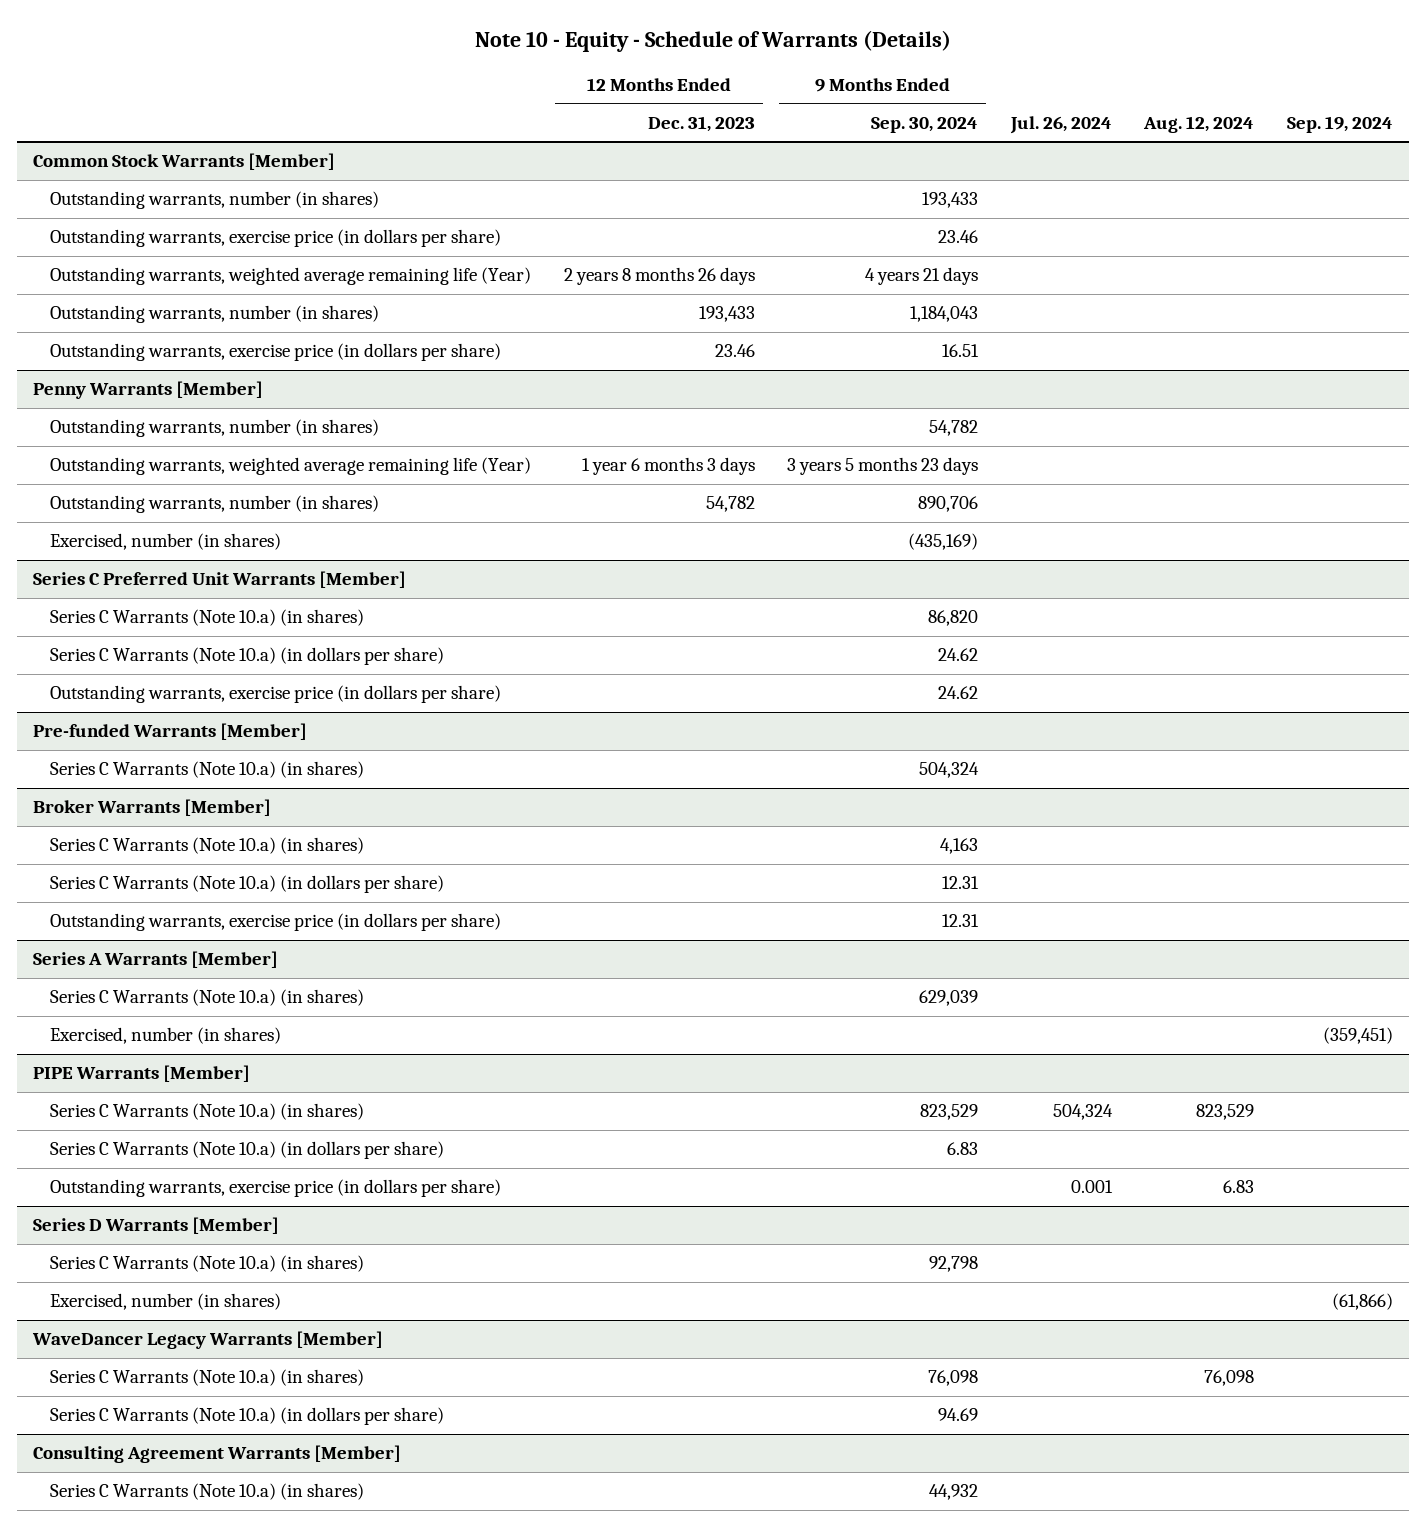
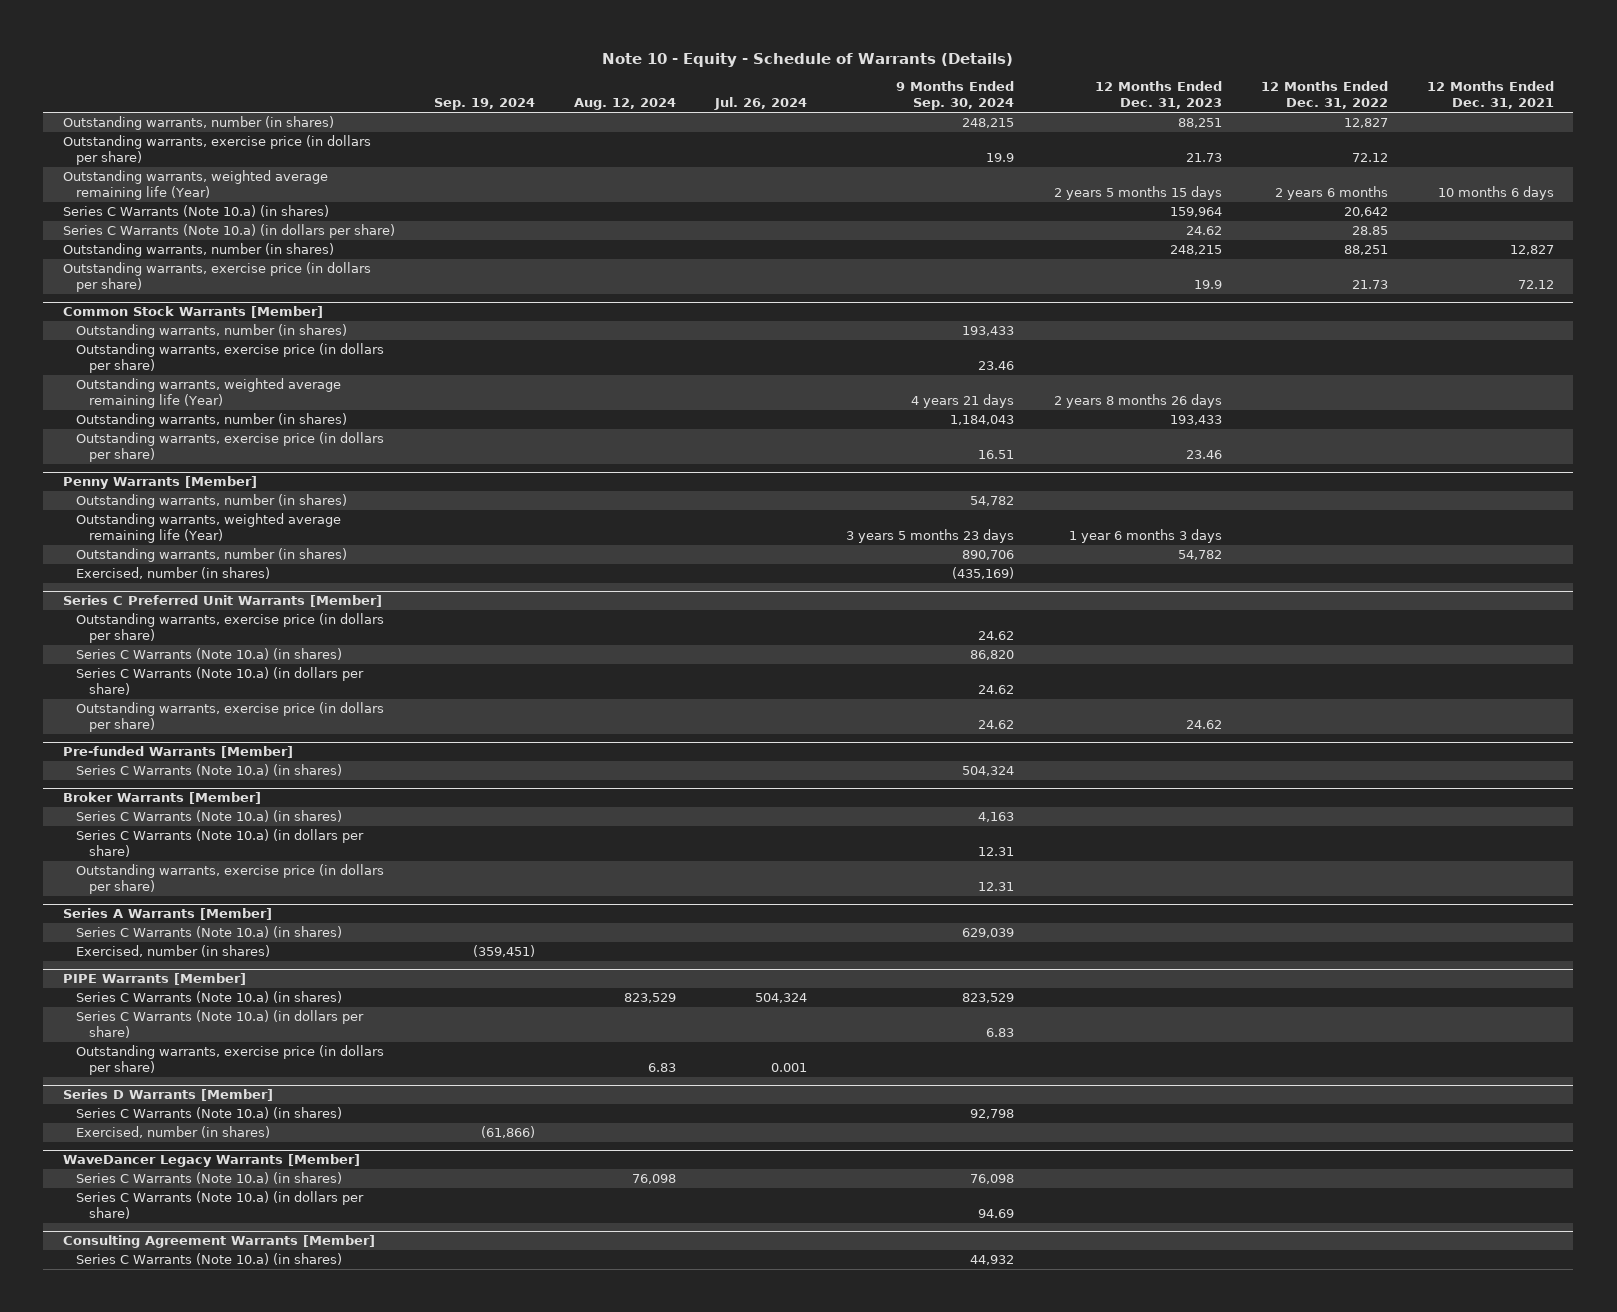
none -> [1260,81,1388,110] 12 Months Ended Dec. 31, 2022
none -> [1426,81,1554,110] 12 Months Ended Dec. 31, 2021
none -> [62,116,334,131] Outstanding warrants, number (in shares)
none -> [62,135,371,166] Outstanding warrants, exercise price (in dollars per share)
none -> [62,170,328,201] Outstanding warrants, weighted average remaining life (Year)
none -> [62,205,329,218] Series C Warrants (Note 10.a) (in shares)
none -> [62,224,395,239] Series C Warrants (Note 10.a) (in dollars per share)
none -> [62,243,334,258] Outstanding warrants, number (in shares)
none -> [62,262,371,293] Outstanding warrants, exercise price (in dollars per share)
[49,685,501,704] Outstanding warrants, exercise price (in dollars per share) -> [76,613,385,644] Outstanding warrants, exercise price (in dollars per share)
none -> [76,702,385,733] Outstanding warrants, exercise price (in dollars per share)

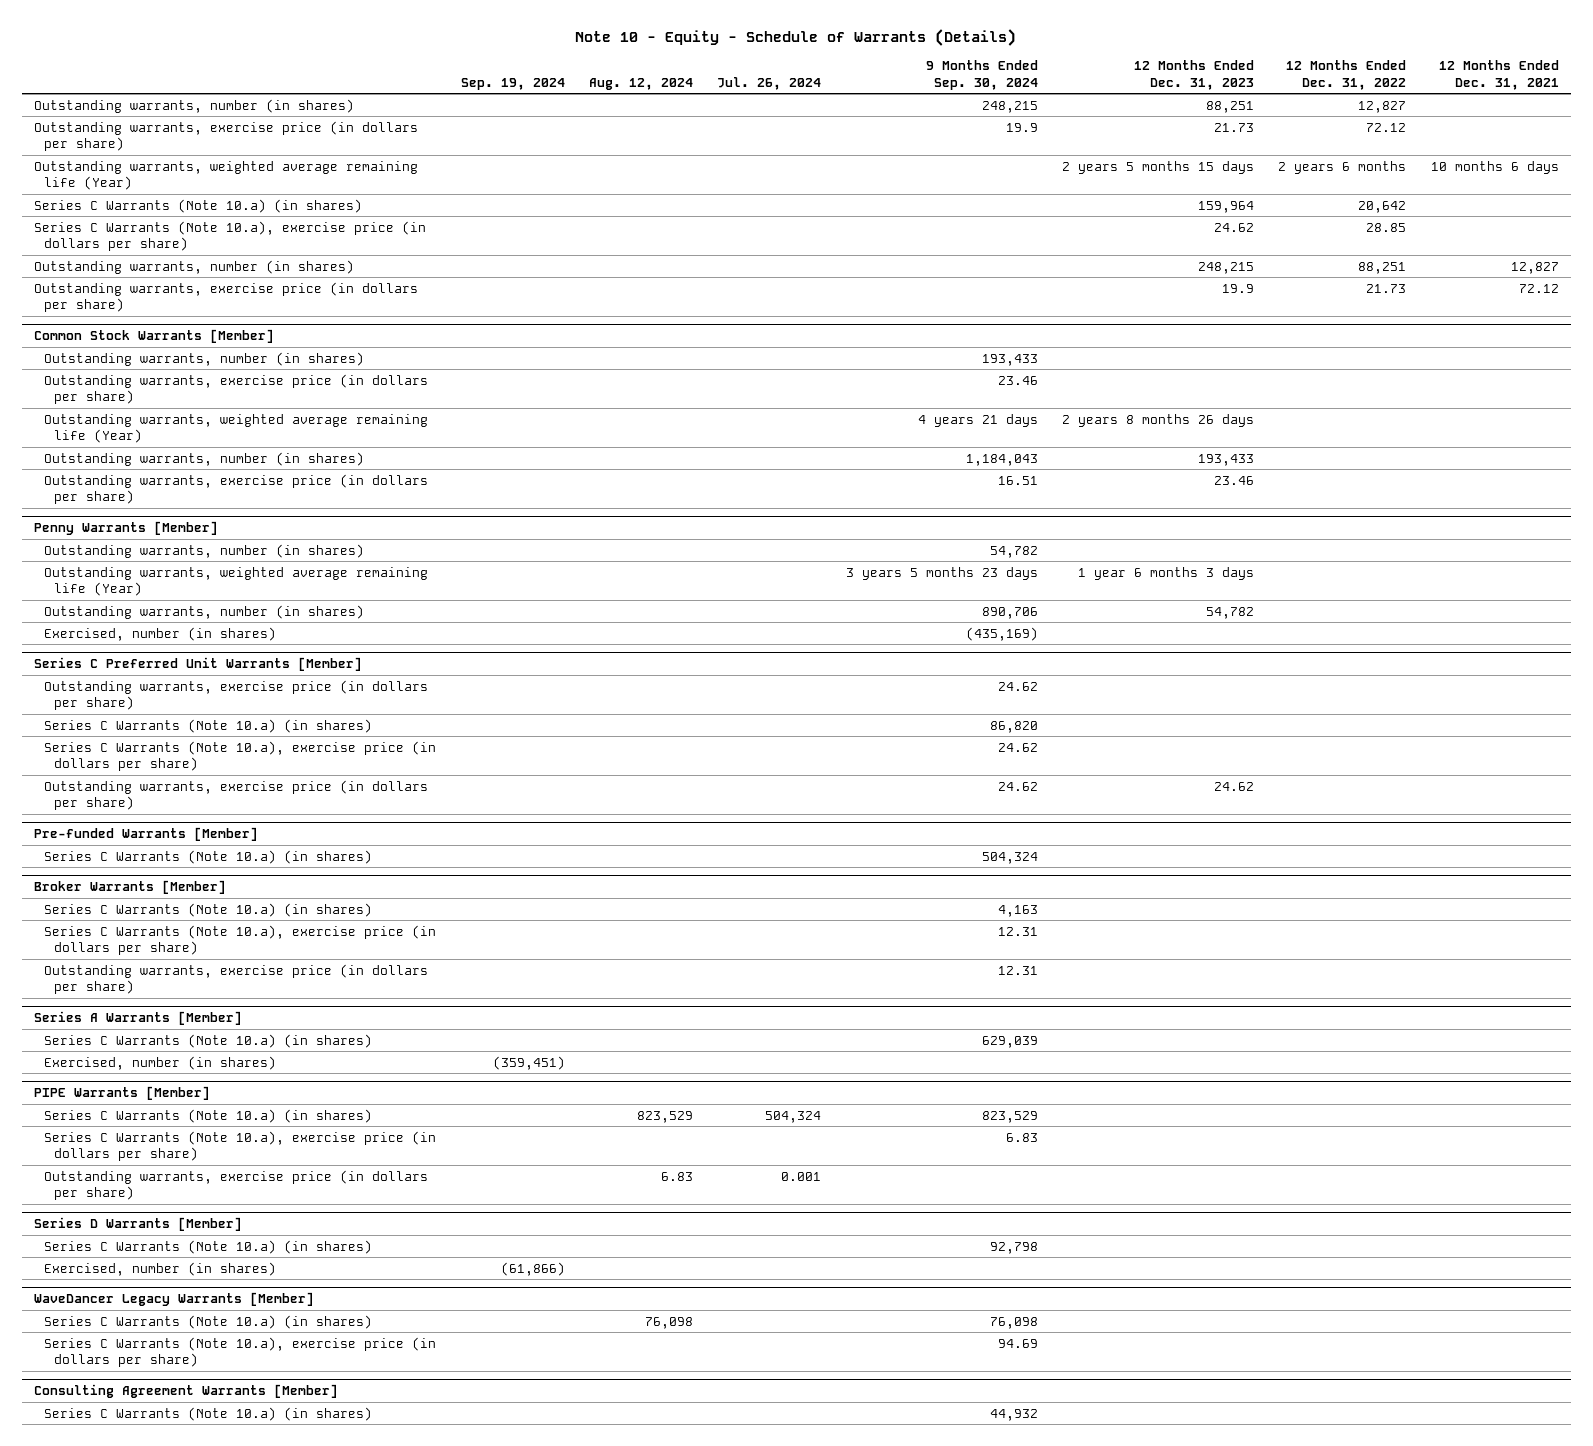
[62,224,395,239] Series C Warrants (Note 10.a) (in dollars per share) -> [34,220,427,252] Series C Warrants (Note 10.a), exercise price (in dollars per share)
[76,667,365,696] Series C Warrants (Note 10.a) (in dollars per share) -> [44,740,437,772] Series C Warrants (Note 10.a), exercise price (in dollars per share)
[76,829,365,858] Series C Warrants (Note 10.a) (in dollars per share) -> [44,924,437,956] Series C Warrants (Note 10.a), exercise price (in dollars per share)
[76,1010,365,1039] Series C Warrants (Note 10.a) (in dollars per share) -> [44,1130,437,1162] Series C Warrants (Note 10.a), exercise price (in dollars per share)
[76,1191,365,1220] Series C Warrants (Note 10.a) (in dollars per share) -> [44,1336,437,1368] Series C Warrants (Note 10.a), exercise price (in dollars per share)

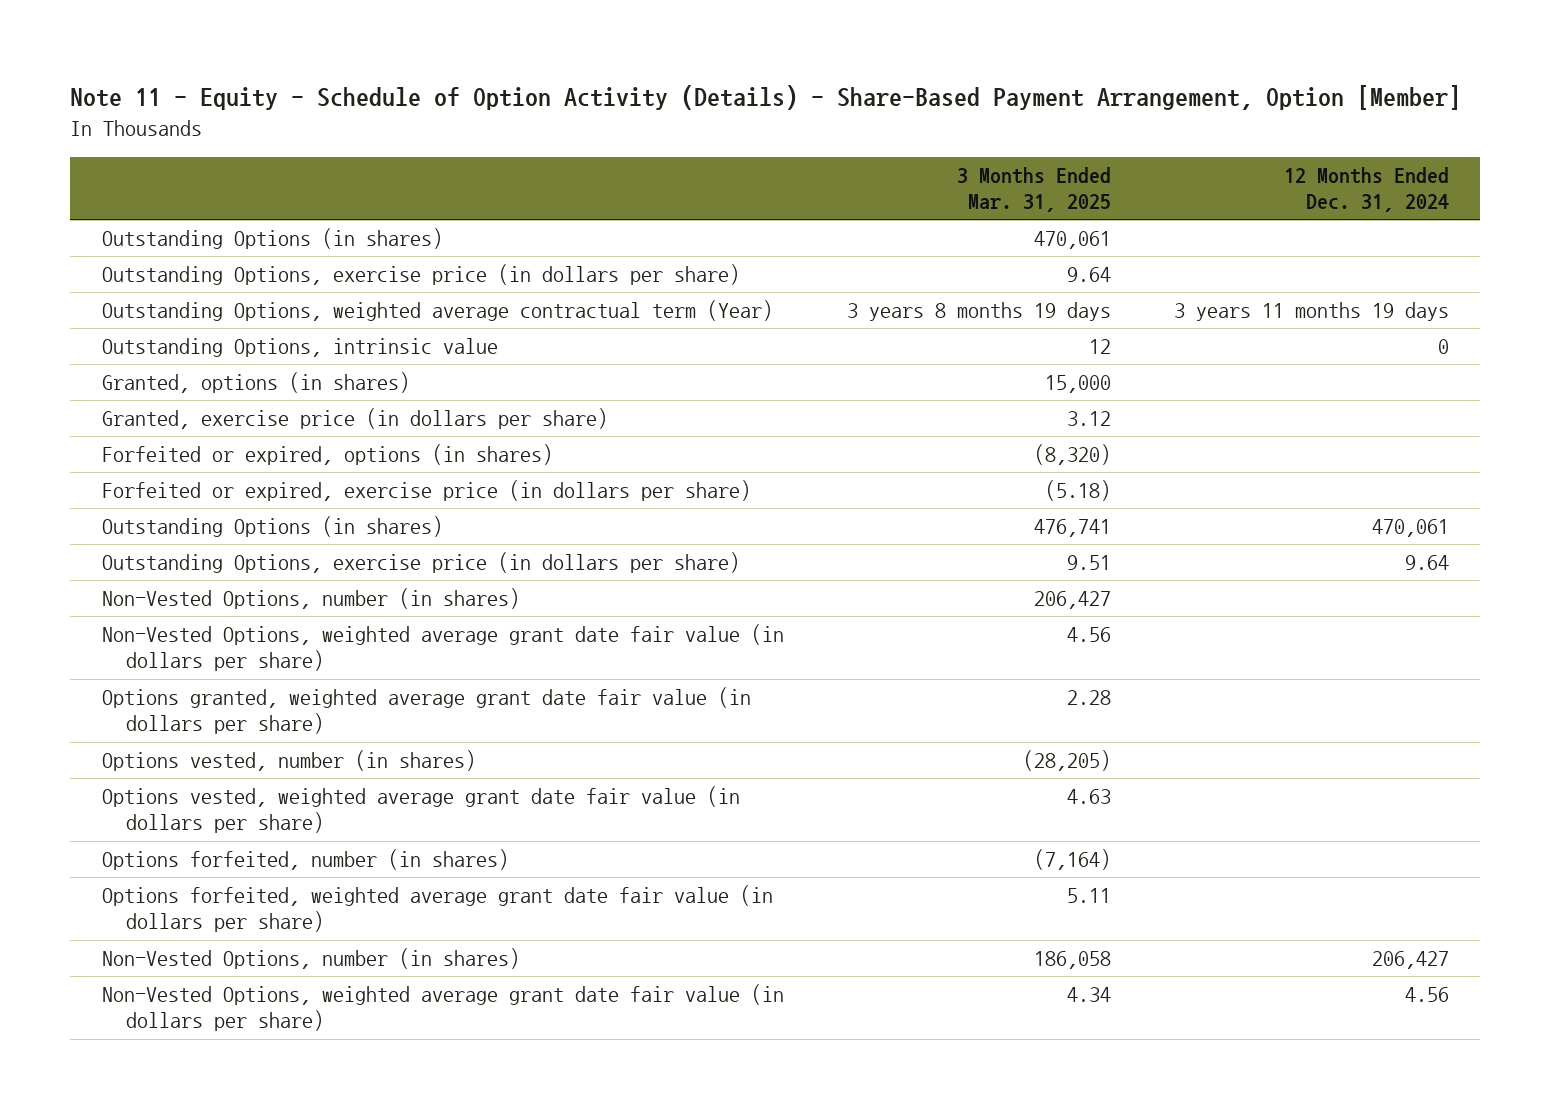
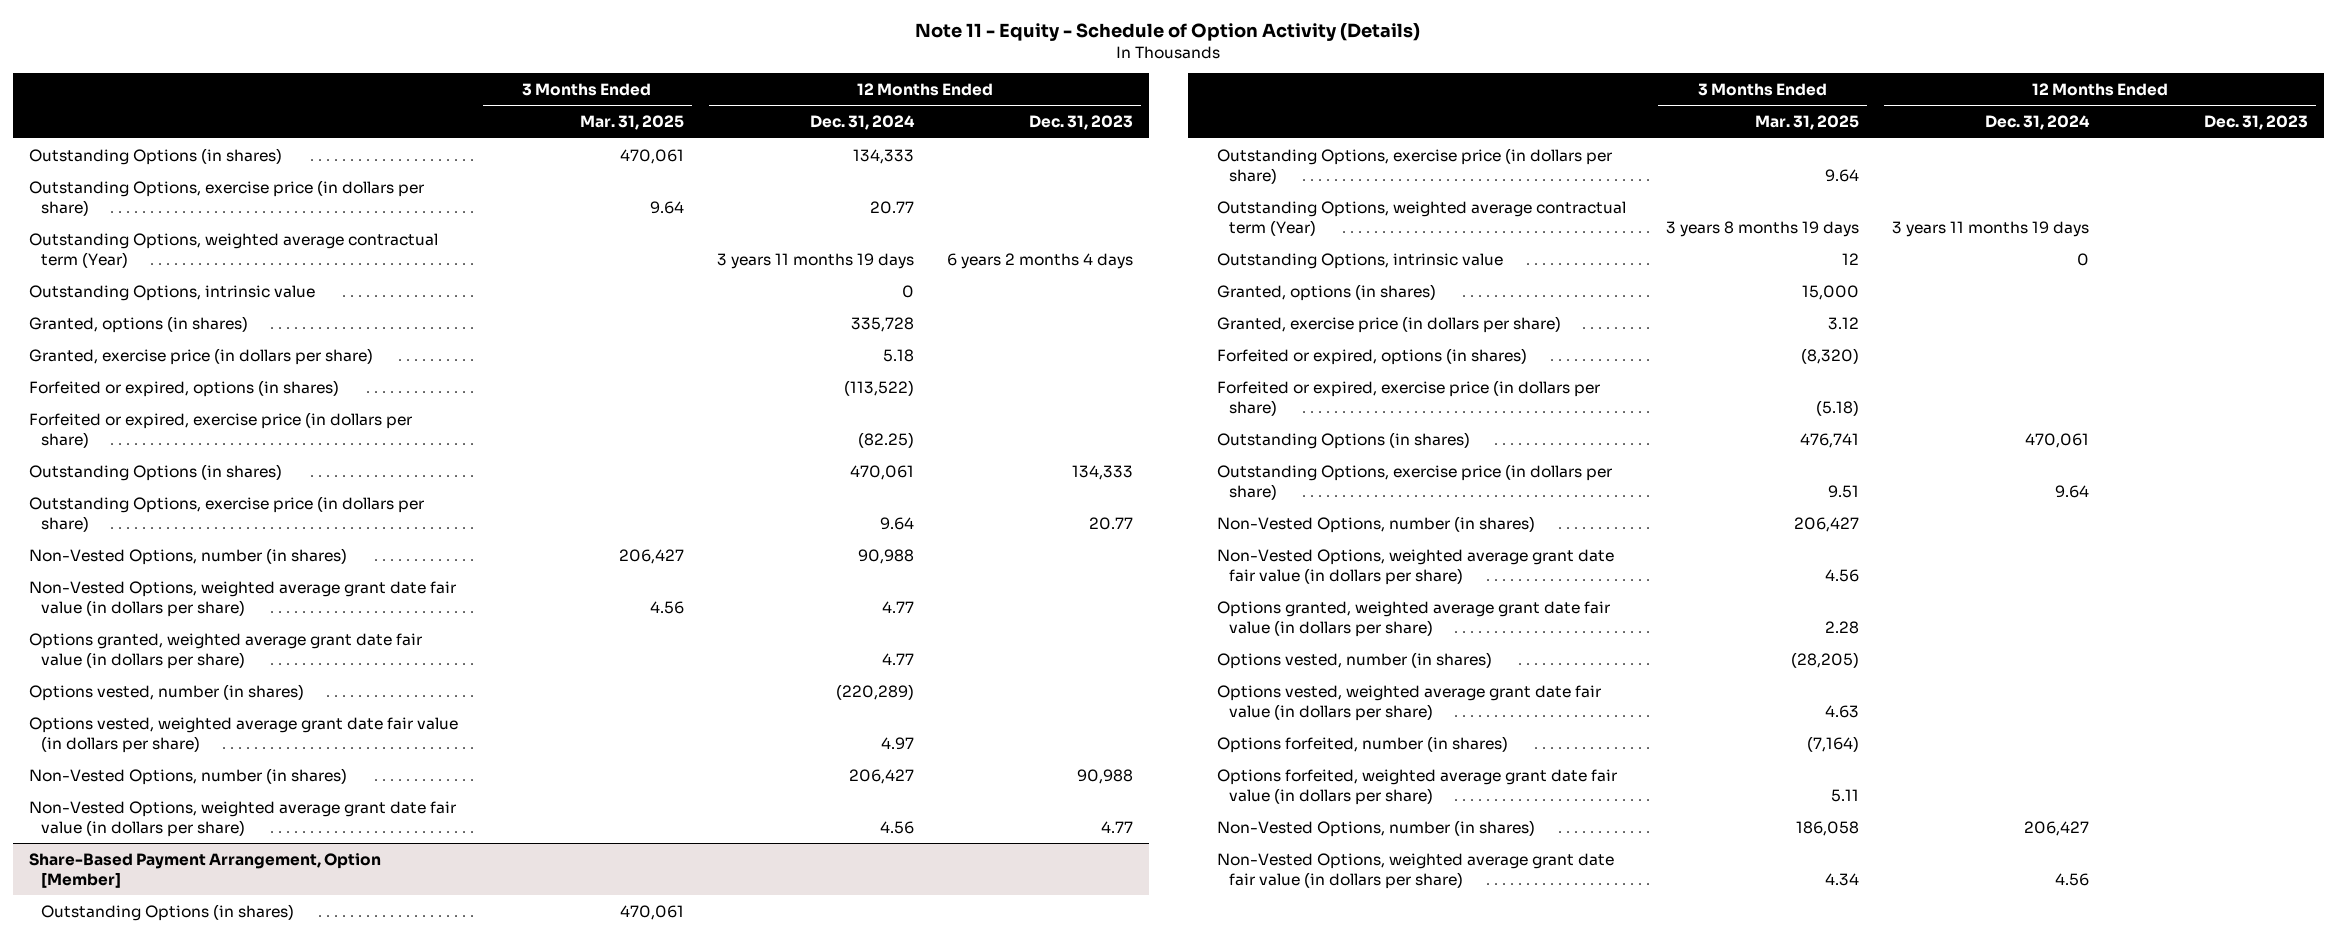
[70,84,1462,110] Note 11 - Equity - Schedule of Option Activity (Details) - Share-Based Payment Arrangement, Option [Member] -> [915,22,1421,41] Note 11 - Equity - Schedule of Option Activity (Details)
none -> [1028,115,1133,131] Dec. 31, 2023
none -> [28,147,282,165] Outstanding Options (in shares)
none -> [28,179,424,216] Outstanding Options, exercise price (in dollars per share)
none -> [28,232,438,268] Outstanding Options, weighted average contractual term (Year)
none -> [28,284,315,301] Outstanding Options, intrinsic value
none -> [28,315,248,333] Granted, options (in shares)
none -> [28,347,373,365] Granted, exercise price (in dollars per share)
none -> [28,379,339,397] Forfeited or expired, options (in shares)
none -> [28,411,412,448] Forfeited or expired, exercise price (in dollars per share)
none -> [28,463,282,481] Outstanding Options (in shares)
none -> [28,495,424,532] Outstanding Options, exercise price (in dollars per share)
none -> [28,547,347,565] Non-Vested Options, number (in shares)
none -> [28,580,456,617] Non-Vested Options, weighted average grant date fair value (in dollars per share)
none -> [28,632,422,669] Options granted, weighted average grant date fair value (in dollars per share)
none -> [28,683,304,701] Options vested, number (in shares)
none -> [28,716,458,753] Options vested, weighted average grant date fair value (in dollars per share)
none -> [28,767,347,785] Non-Vested Options, number (in shares)
none -> [28,800,456,837] Non-Vested Options, weighted average grant date fair value (in dollars per share)
none -> [28,852,381,888] Share-Based Payment Arrangement, Option [Member]

